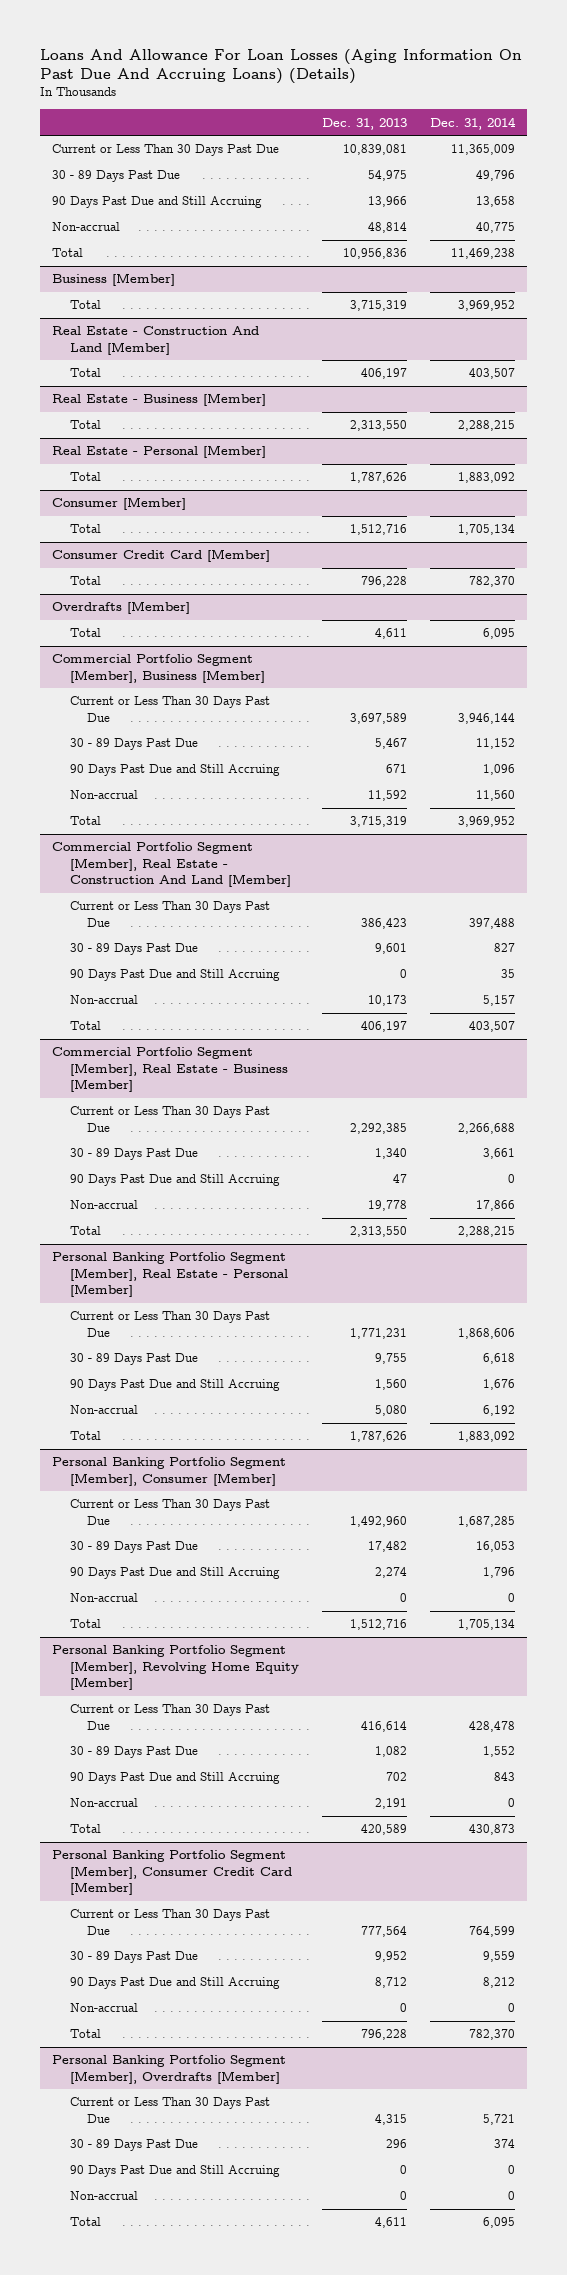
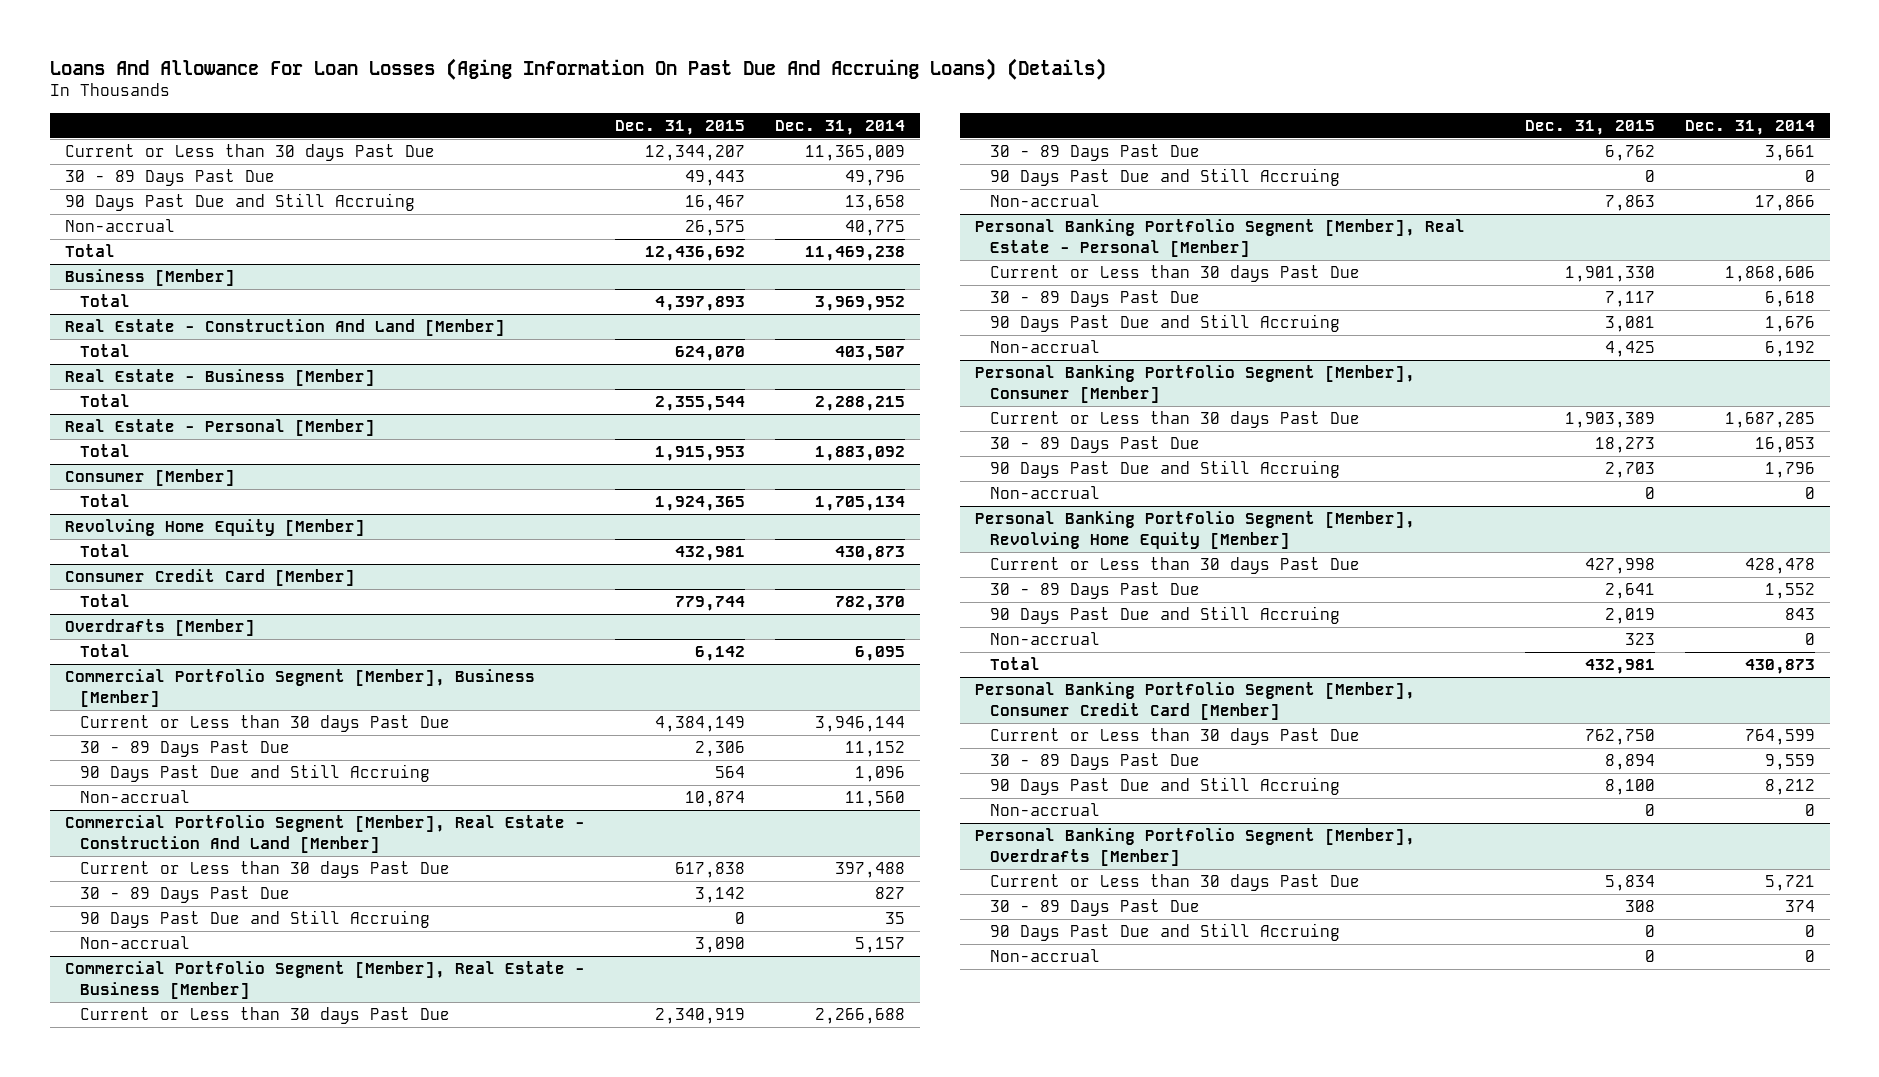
[322,117,408,130] Dec. 31, 2013 -> none
none -> [614,119,745,135] Dec. 31, 2015
[51,144,279,157] Current or Less Than 30 Days Past Due -> [64,144,435,162] Current or Less than 30 days Past Due
none -> [64,519,365,537] Revolving Home Equity [Member]
none -> [79,544,130,558] Total
[69,696,270,722] Current or Less Than 30 Days Past Due -> [79,715,450,733] Current or Less than 30 days Past Due
[69,816,101,826] Total -> none
[69,901,270,927] Current or Less Than 30 Days Past Due -> [79,861,450,879] Current or Less than 30 days Past Due
[69,1021,101,1031] Total -> none
[69,1106,270,1132] Current or Less Than 30 Days Past Due -> [79,1007,450,1025] Current or Less than 30 days Past Due
[69,1226,101,1236] Total -> none
[69,1311,270,1337] Current or Less Than 30 Days Past Due -> [990,265,1361,283] Current or Less than 30 days Past Due
[69,1431,101,1441] Total -> none
[69,1499,270,1525] Current or Less Than 30 Days Past Due -> [990,411,1361,429] Current or Less than 30 days Past Due
[69,1619,101,1629] Total -> none
[69,1704,270,1730] Current or Less Than 30 Days Past Due -> [990,557,1361,575] Current or Less than 30 days Past Due
[69,1909,270,1935] Current or Less Than 30 Days Past Due -> [990,728,1361,746] Current or Less than 30 days Past Due
[69,2029,101,2039] Total -> none
[69,2097,270,2123] Current or Less Than 30 Days Past Due -> [990,874,1361,892] Current or Less than 30 days Past Due
[69,2217,101,2227] Total -> none

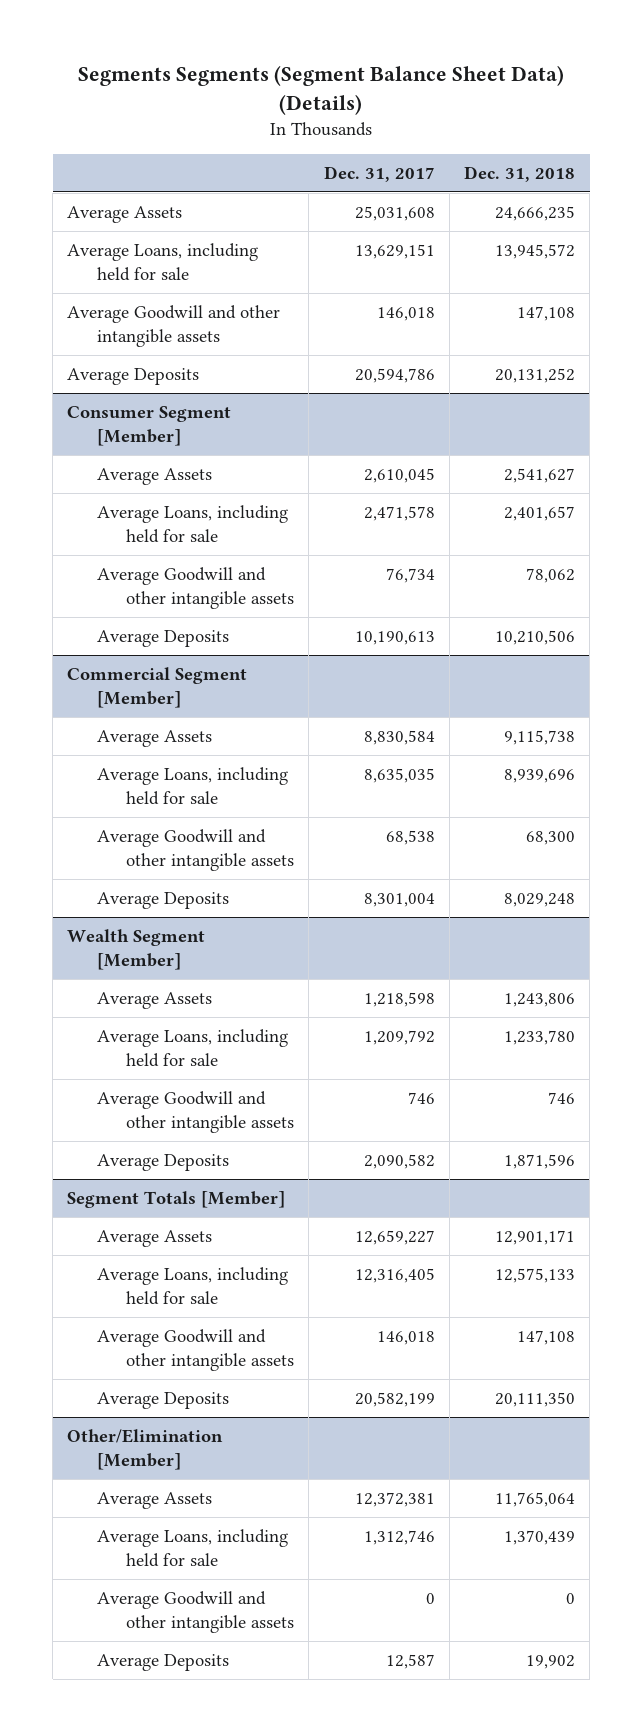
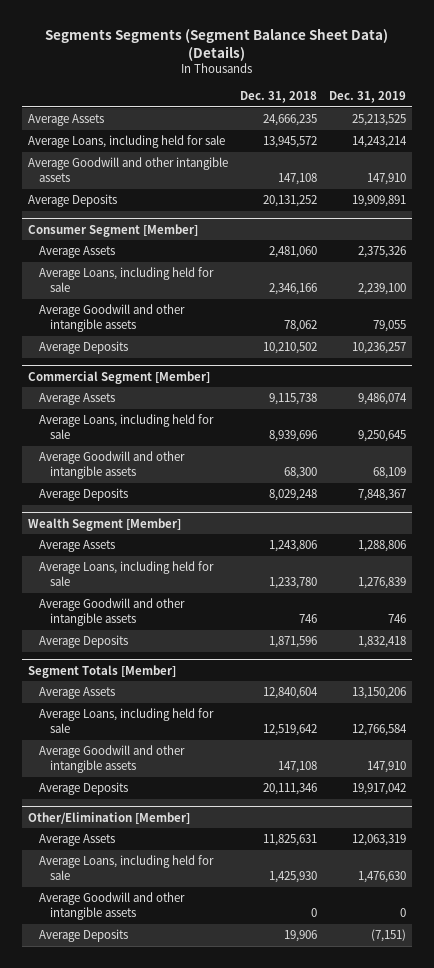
[323,165,435,182] Dec. 31, 2017 -> none
none -> [328,91,406,104] Dec. 31, 2019
[504,467,576,483] 2,541,627 -> [268,246,317,259] 2,481,060
[504,505,576,521] 2,401,657 -> [268,282,317,295] 2,346,166
[495,629,576,645] 10,210,506 -> [262,342,317,355] 10,210,502
[495,1229,576,1245] 12,901,171 -> [262,687,318,700] 12,840,604
[495,1267,576,1283] 12,575,133 -> [262,723,317,736] 12,519,642
[495,1391,576,1407] 20,111,350 -> [262,783,317,796] 20,111,346
[495,1491,576,1507] 11,765,064 -> [262,834,317,847] 11,825,631
[504,1529,576,1545] 1,370,439 -> [268,870,317,883] 1,425,930
[526,1654,576,1669] 19,902 -> [283,930,317,943] 19,906

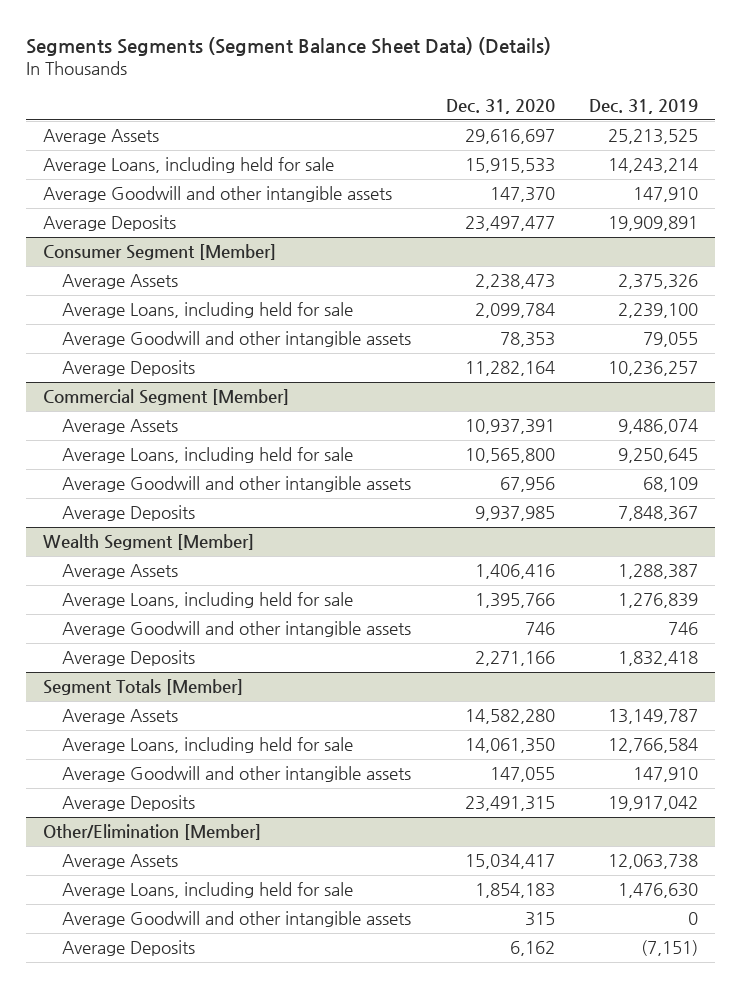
[239,91,317,104] Dec. 31, 2018 -> none
none -> [445,99,555,115] Dec. 31, 2020
[357,540,406,553] 1,288,806 -> [618,564,699,580] 1,288,387
[351,687,406,700] 13,150,206 -> [608,709,699,725] 13,149,787
[351,834,406,847] 12,063,319 -> [608,854,699,870] 12,063,738

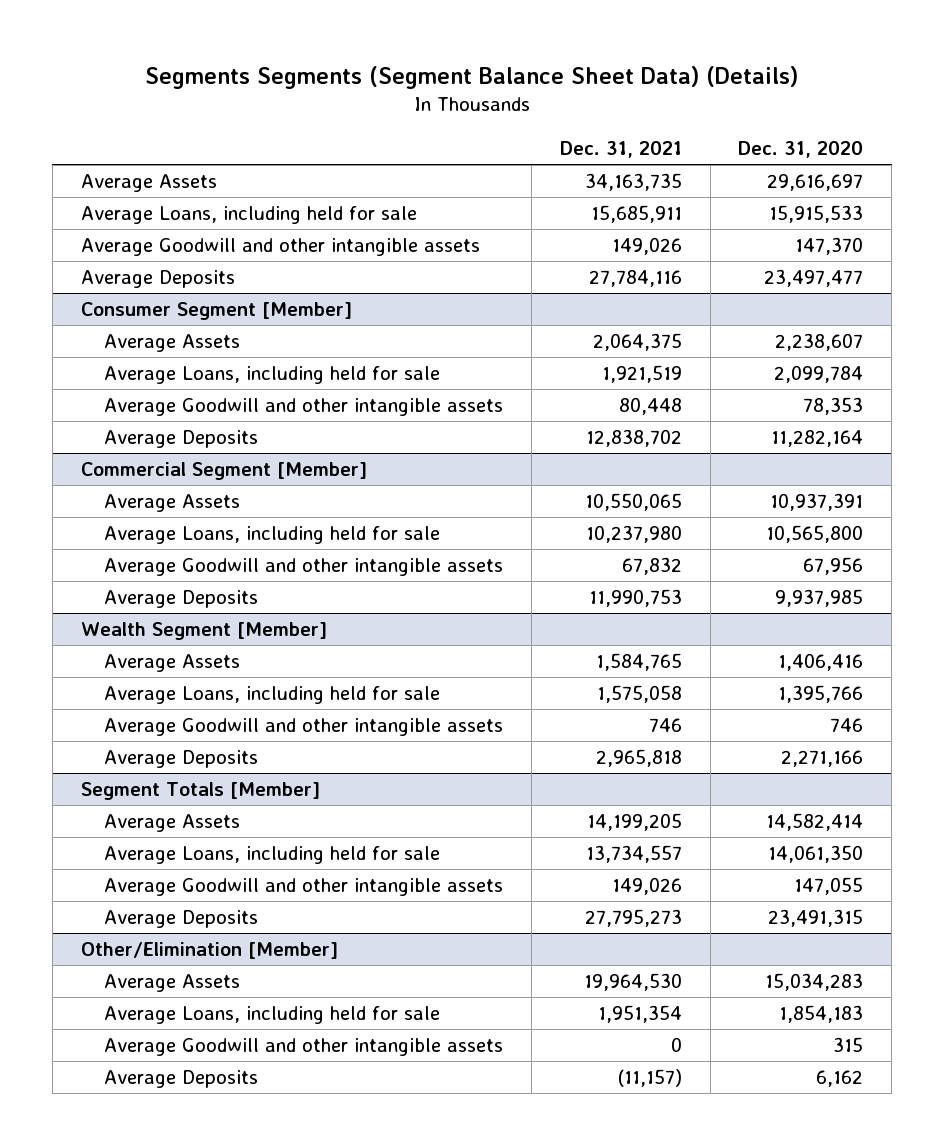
[589,99,699,115] Dec. 31, 2019 -> none
none -> [559,140,682,158] Dec. 31, 2021
[474,274,555,290] 2,238,473 -> [775,333,864,352] 2,238,607
[464,709,555,725] 14,582,280 -> [766,813,864,832] 14,582,414
[464,854,555,870] 15,034,417 -> [765,973,864,992] 15,034,283

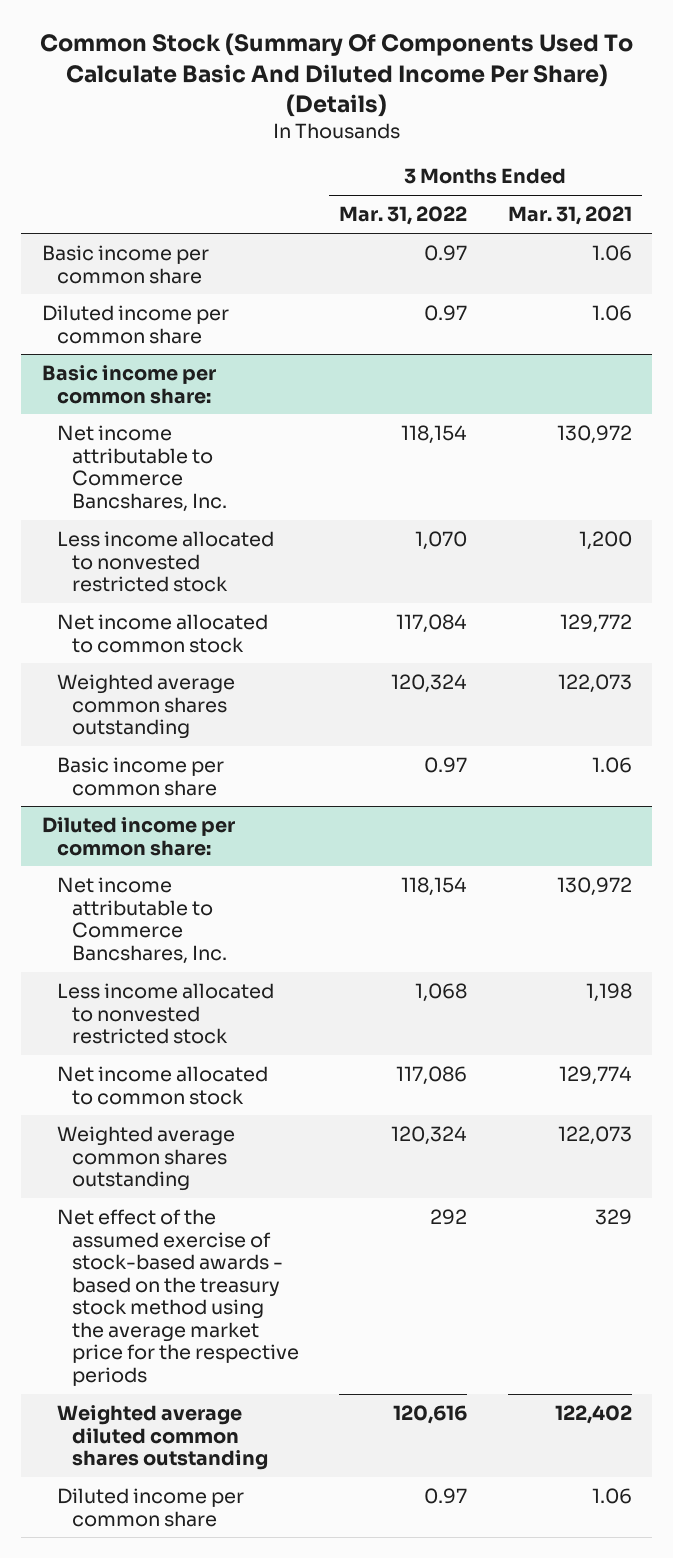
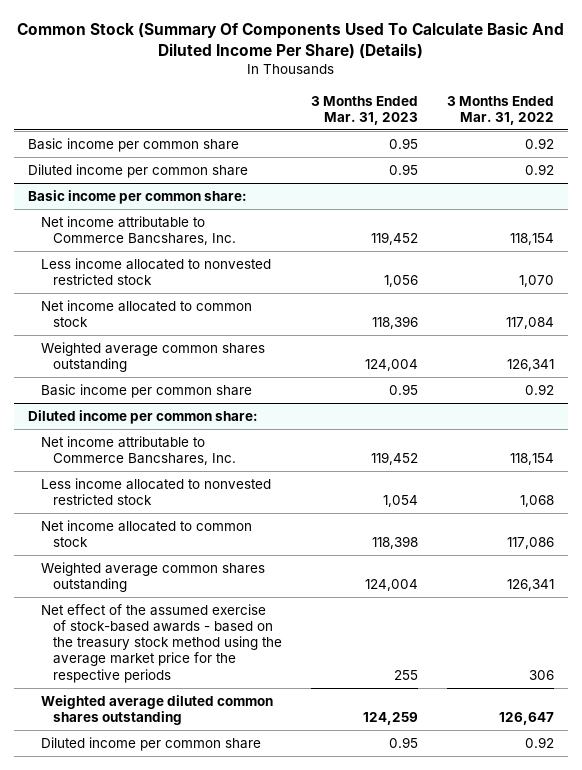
[507,206,632,226] Mar. 31, 2021 -> none
none -> [311,95,419,125] 3 Months Ended Mar. 31, 2023
[424,245,468,262] 0.97 -> [524,137,554,149] 0.92
[424,305,468,322] 0.97 -> [524,163,554,175] 0.92
[391,674,468,694] 120,324 -> [506,359,554,372] 126,341
[424,757,468,774] 0.97 -> [524,383,554,395] 0.92
[391,1126,468,1146] 120,324 -> [506,579,554,592] 126,341
[430,1209,468,1226] 292 -> [528,669,554,680] 306
[393,1405,468,1425] 120,616 -> [498,712,554,726] 126,647
[424,1488,468,1505] 0.97 -> [524,736,554,748] 0.92

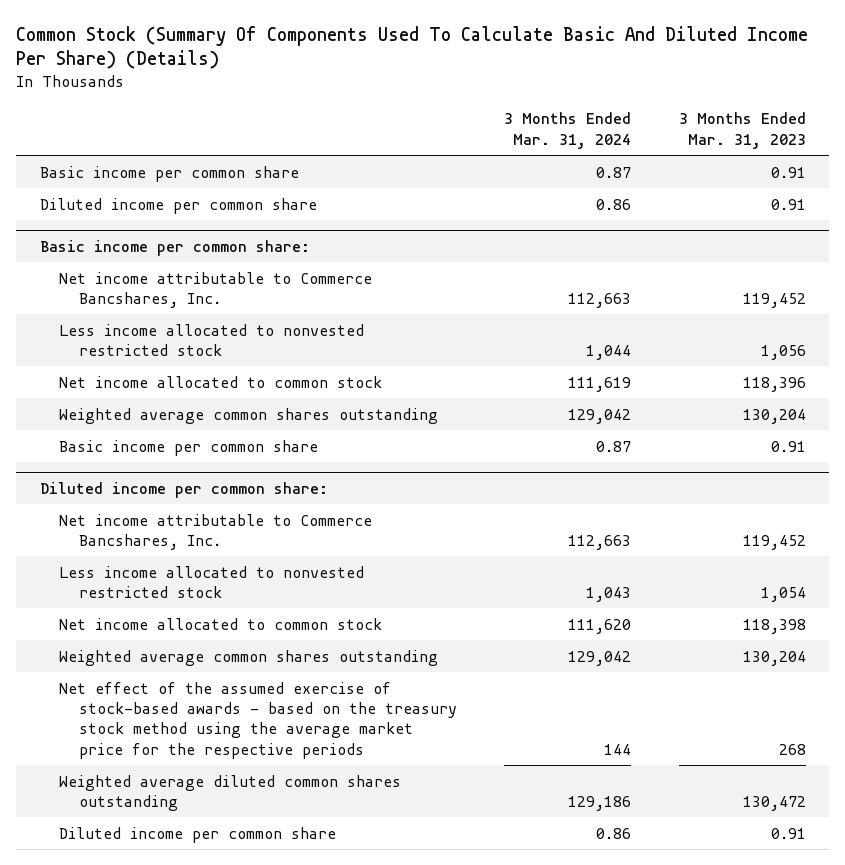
[446,95,554,125] 3 Months Ended Mar. 31, 2022 -> none
none -> [504,112,632,149] 3 Months Ended Mar. 31, 2024
[389,137,419,149] 0.95 -> [770,166,806,178] 0.91
[389,163,419,175] 0.95 -> [770,198,806,210] 0.91
[365,359,419,372] 124,004 -> [742,408,806,424] 130,204
[389,383,419,395] 0.95 -> [770,440,806,452] 0.91
[365,579,419,592] 124,004 -> [742,650,806,666] 130,204
[394,669,419,680] 255 -> [778,743,806,755] 268
[363,712,419,726] 124,259 -> [742,795,806,811] 130,472
[389,736,419,748] 0.95 -> [770,827,806,839] 0.91

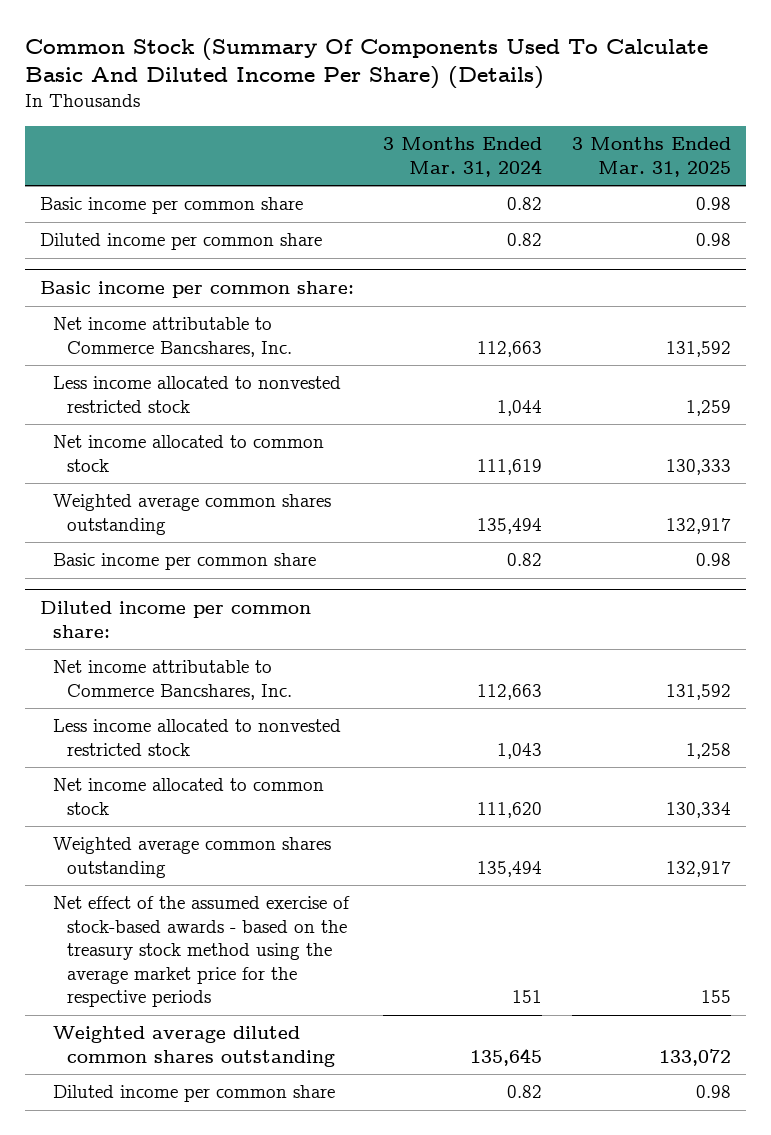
[678,112,806,149] 3 Months Ended Mar. 31, 2023 -> none
none -> [571,137,731,177] 3 Months Ended Mar. 31, 2025
[596,166,632,178] 0.87 -> [507,197,543,211] 0.82
[596,198,632,210] 0.86 -> [507,233,543,247] 0.82
[568,408,632,424] 129,042 -> [477,517,543,534] 135,494
[596,440,632,452] 0.87 -> [507,553,543,567] 0.82
[568,650,632,666] 129,042 -> [477,860,543,877] 135,494
[604,743,632,755] 144 -> [512,990,543,1004] 151
[568,795,632,811] 129,186 -> [470,1047,543,1066] 135,645
[596,827,632,839] 0.86 -> [507,1085,543,1099] 0.82

